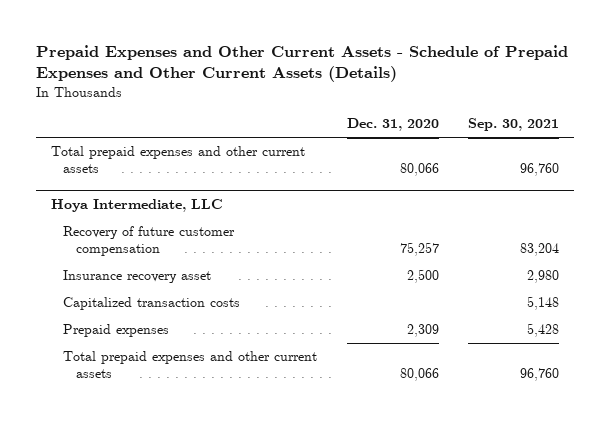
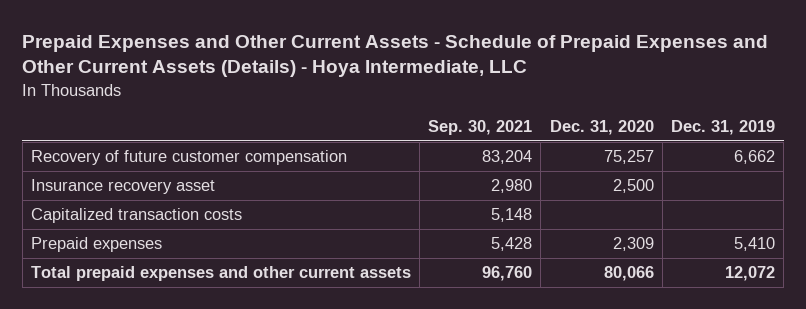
[36,45,569,83] Prepaid Expenses and Other Current Assets - Schedule of Prepaid Expenses and Other Current Assets (Details) -> [22,34,769,78] Prepaid Expenses and Other Current Assets - Schedule of Prepaid Expenses and Other Current Assets (Details) - Hoya Intermediate, LLC
none -> [670,120,775,136] Dec. 31, 2019
[50,146,305,174] Total prepaid expenses and other current assets -> none
[50,198,223,212] Hoya Intermediate, LLC -> none

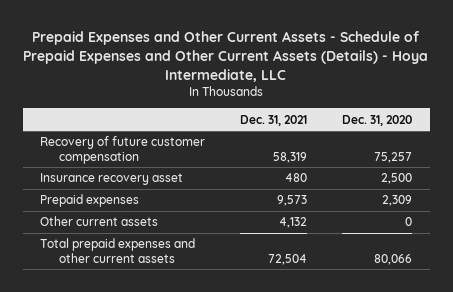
[428,120,533,136] Sep. 30, 2021 -> none
[670,120,775,136] Dec. 31, 2019 -> none
none -> [240,114,308,126] Dec. 31, 2021
[30,208,242,224] Capitalized transaction costs -> none
none -> [40,216,159,227] Other current assets

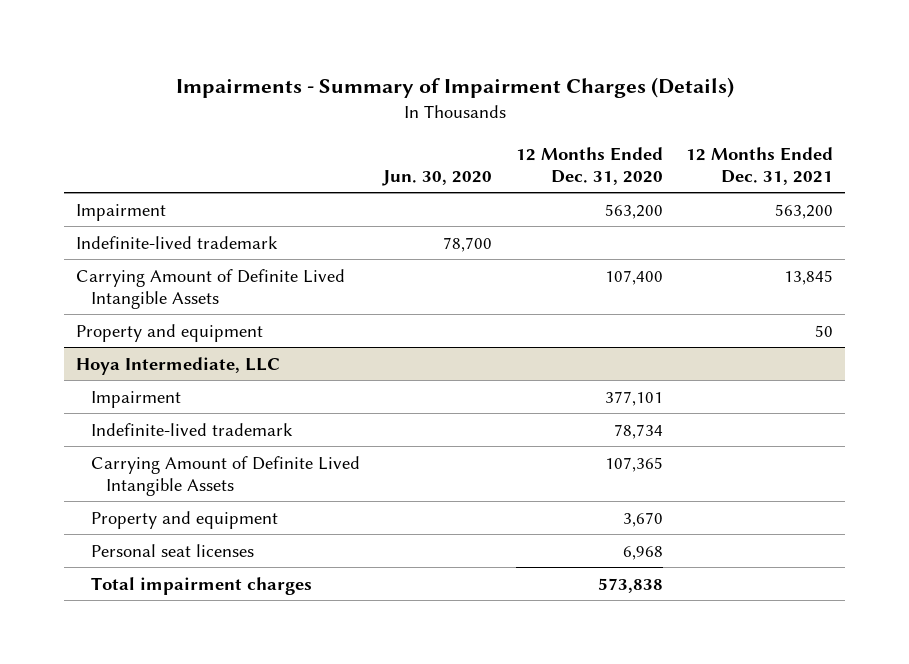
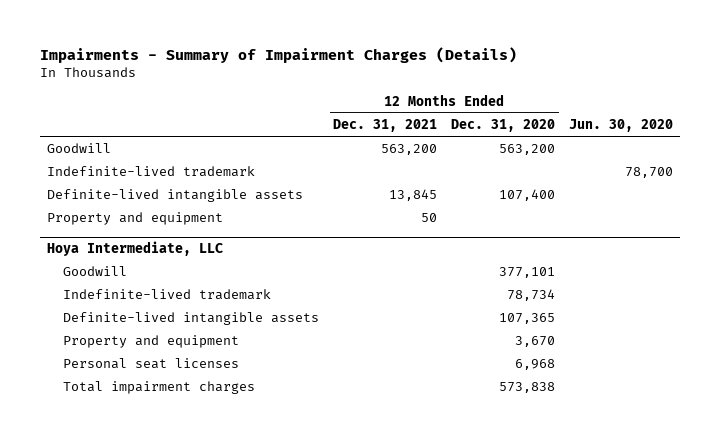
[75,203,166,221] Impairment -> [46,143,111,154] Goodwill
[75,268,345,309] Carrying Amount of Definite Lived Intangible Assets -> [46,189,303,203] Definite-lived intangible assets
[91,390,182,408] Impairment -> [63,266,128,277] Goodwill
[91,455,361,496] Carrying Amount of Definite Lived Intangible Assets -> [63,312,320,326] Definite-lived intangible assets

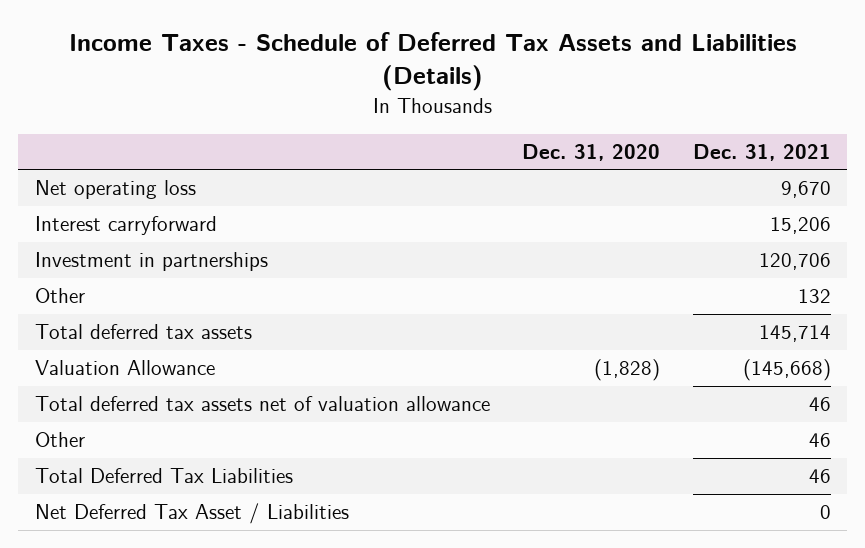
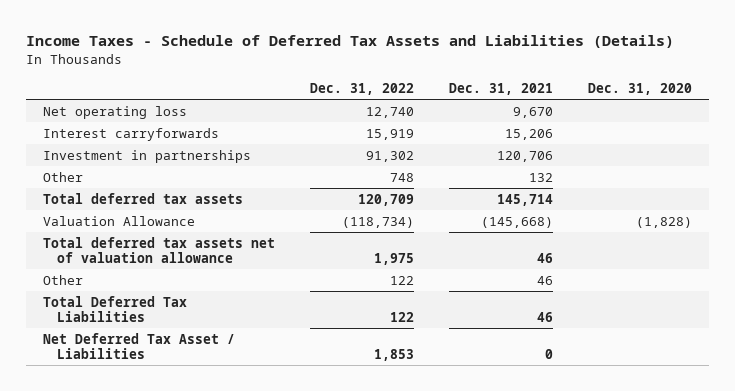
none -> [310,83,415,96] Dec. 31, 2022
[34,216,217,236] Interest carryforward -> [43,127,220,141] Interest carryforwards

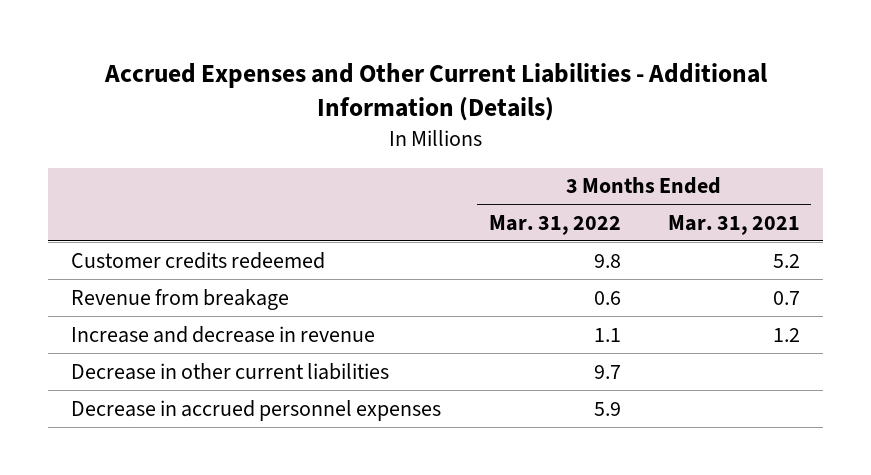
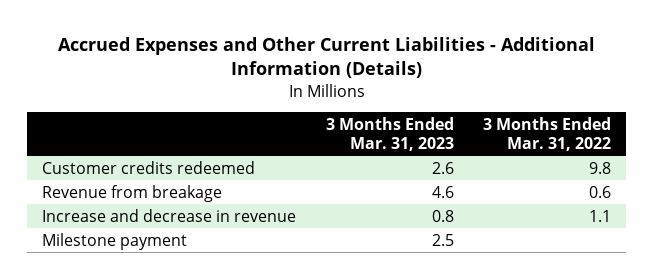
[667,214,800,235] Mar. 31, 2021 -> none
none -> [325,117,454,151] 3 Months Ended Mar. 31, 2023
[71,362,390,380] Decrease in other current liabilities -> none
[71,399,442,421] Decrease in accrued personnel expenses -> none
none -> [41,232,187,250] Milestone payment

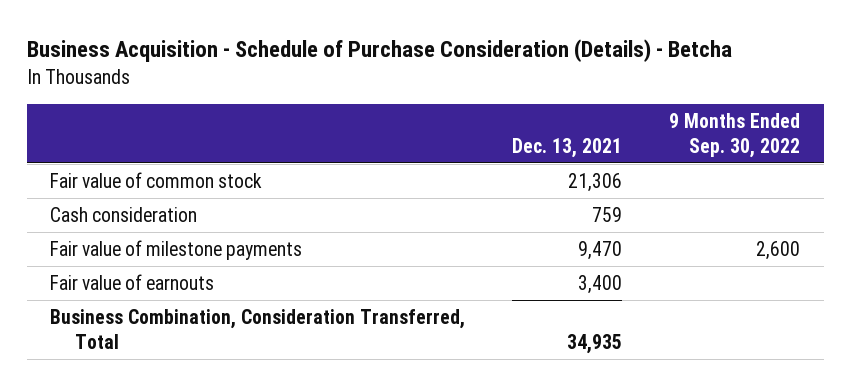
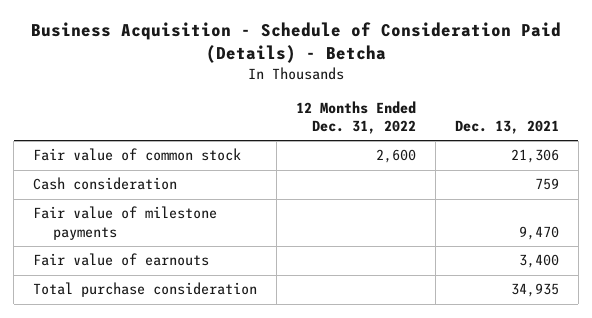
[26,39,732,63] Business Acquisition - Schedule of Purchase Consideration (Details) - Betcha -> [31,22,562,64] Business Acquisition - Schedule of Consideration Paid (Details) - Betcha
[669,112,801,158] 9 Months Ended Sep. 30, 2022 -> none
none -> [296,100,417,134] 12 Months Ended Dec. 31, 2022
[50,308,466,350] Business Combination, Consideration Transferred, Total -> [33,282,258,298] Total purchase consideration

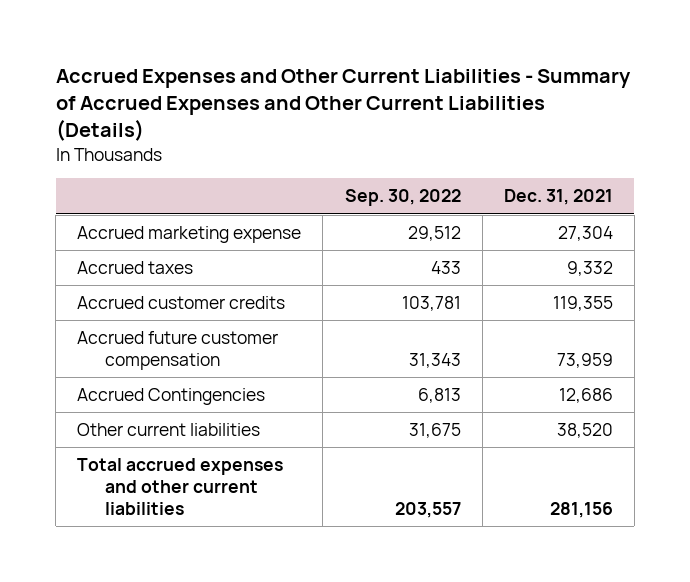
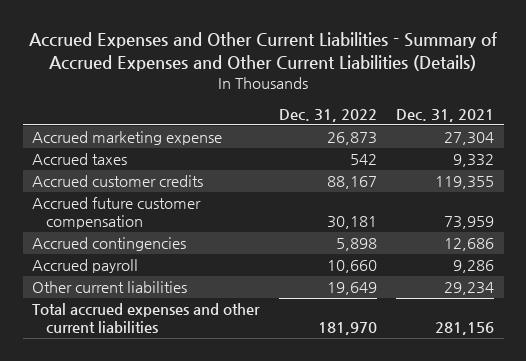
[344,189,461,207] Sep. 30, 2022 -> none
none -> [278,108,377,122] Dec. 31, 2022
[77,387,266,405] Accrued Contingencies -> [32,237,187,252] Accrued contingencies
none -> [32,259,139,274] Accrued payroll
[556,422,613,438] 38,520 -> [443,282,494,296] 29,234

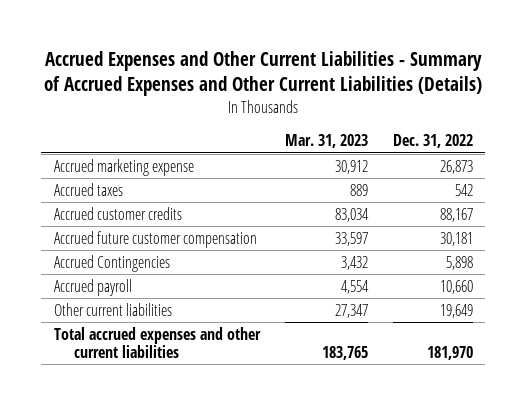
[395,108,494,122] Dec. 31, 2021 -> none
none -> [284,134,368,149] Mar. 31, 2023
[32,237,187,252] Accrued contingencies -> [53,254,170,272] Accrued Contingencies

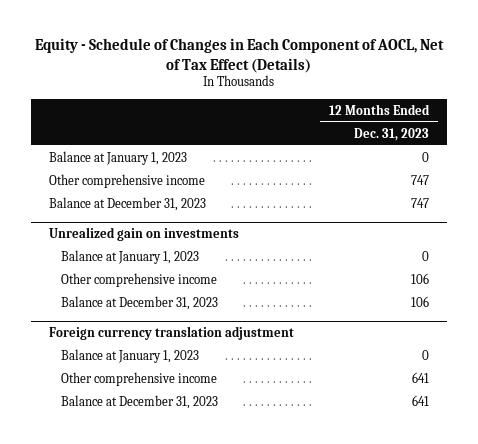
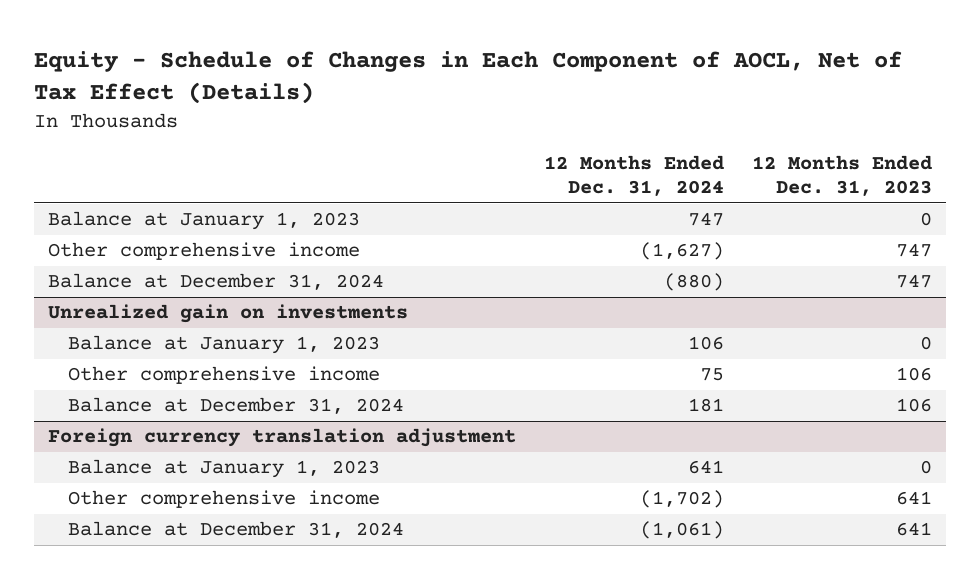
none -> [544,154,725,197] 12 Months Ended Dec. 31, 2024
[48,196,206,211] Balance at December 31, 2023 -> [48,273,385,291] Balance at December 31, 2024
[61,295,219,310] Balance at December 31, 2023 -> [67,397,404,415] Balance at December 31, 2024
[61,394,219,409] Balance at December 31, 2023 -> [67,521,404,539] Balance at December 31, 2024

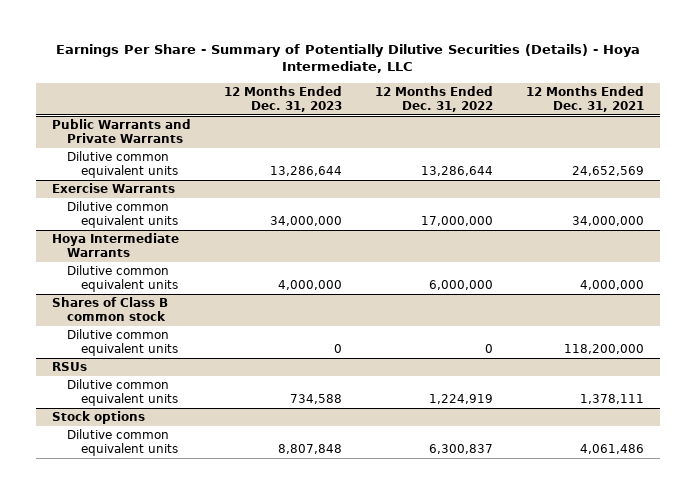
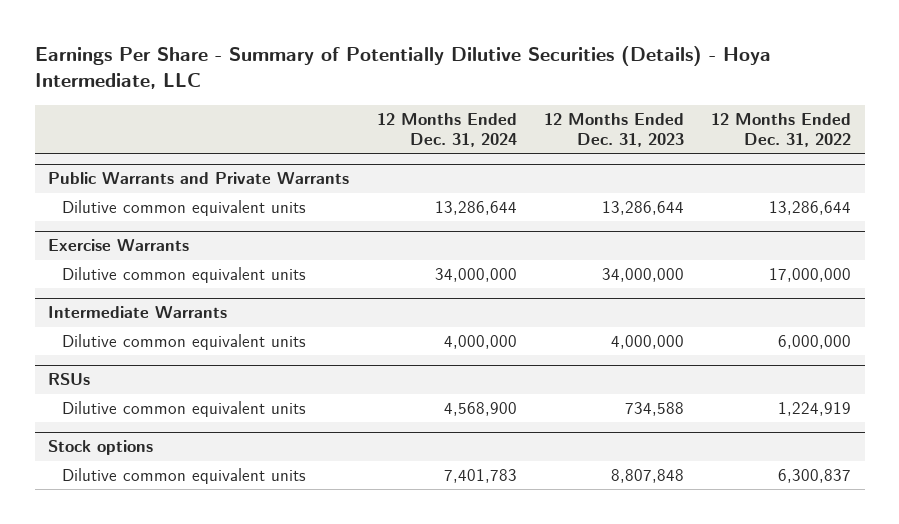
[525,85,644,112] 12 Months Ended Dec. 31, 2021 -> none
none -> [376,112,517,148] 12 Months Ended Dec. 31, 2024
[52,233,180,258] Hoya Intermediate Warrants -> [48,306,228,319] Intermediate Warrants
[52,297,169,322] Shares of Class B common stock -> none
[66,329,179,357] Dilutive common equivalent units -> none

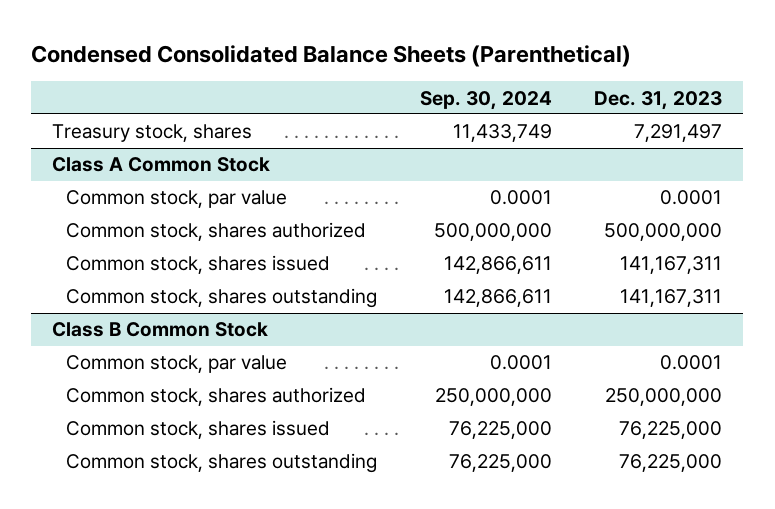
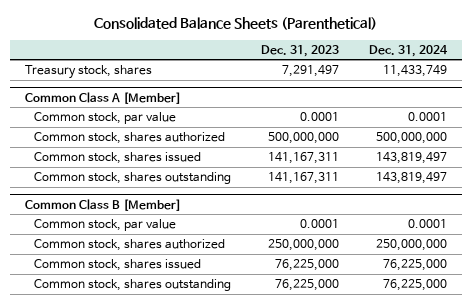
[31,44,632,67] Condensed Consolidated Balance Sheets (Parenthetical) -> [93,16,377,30] Consolidated Balance Sheets (Parenthetical)
[419,90,552,110] Sep. 30, 2024 -> none
none -> [368,44,448,57] Dec. 31, 2024
[52,157,271,173] Class A Common Stock -> [24,91,181,104] Common Class A [Member]
[52,322,269,338] Class B Common Stock -> [24,198,181,211] Common Class B [Member]

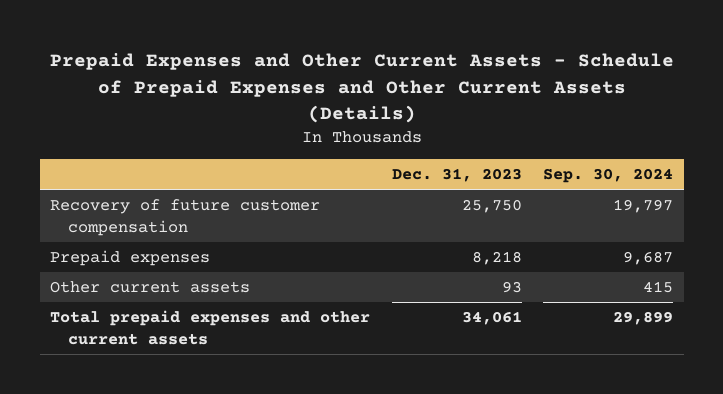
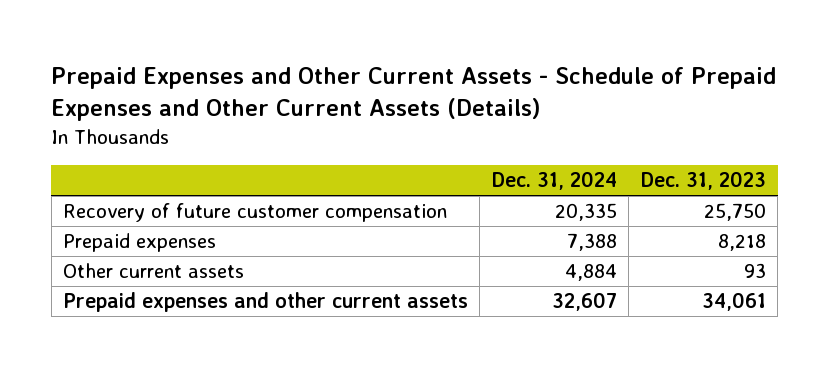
[542,168,673,184] Sep. 30, 2024 -> none
none -> [491,171,617,191] Dec. 31, 2024
[50,309,371,345] Total prepaid expenses and other current assets -> [62,292,468,313] Prepaid expenses and other current assets

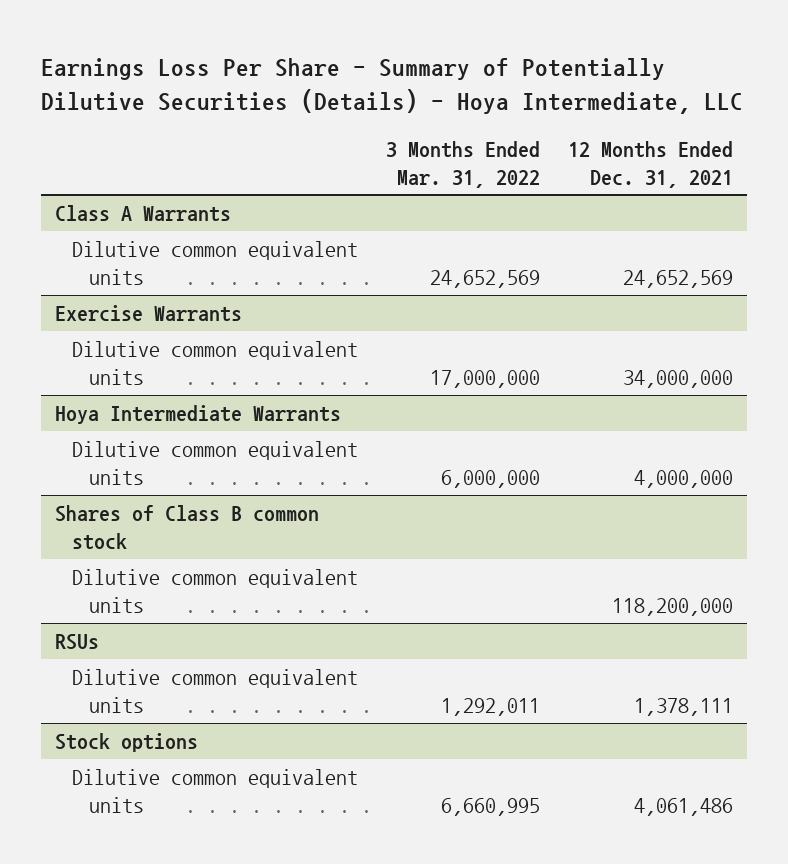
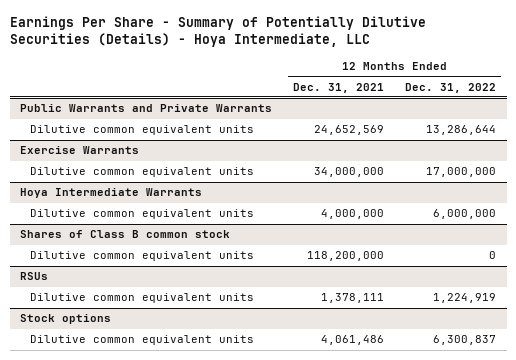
[41,58,744,115] Earnings Loss Per Share - Summary of Potentially Dilutive Securities (Details) - Hoya Intermediate, LLC -> [9,15,426,48] Earnings Per Share - Summary of Potentially Dilutive Securities (Details) - Hoya Intermediate, LLC
[385,140,540,188] 3 Months Ended Mar. 31, 2022 -> none
none -> [405,82,497,93] Dec. 31, 2022
[54,204,231,222] Class A Warrants -> [20,104,273,113] Public Warrants and Private Warrants

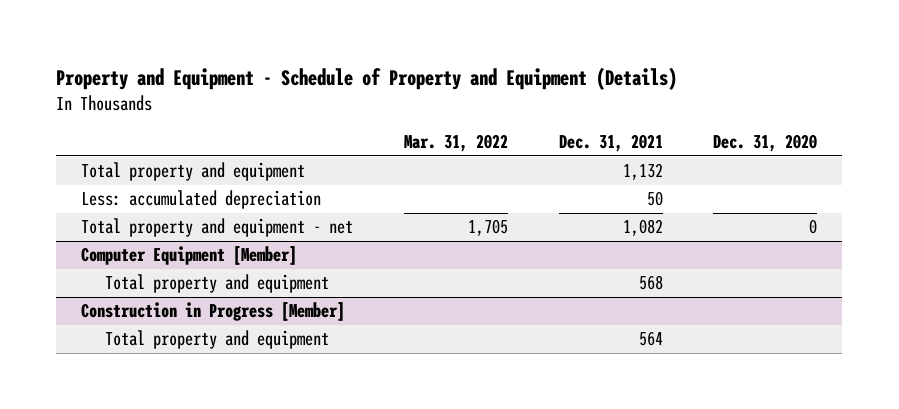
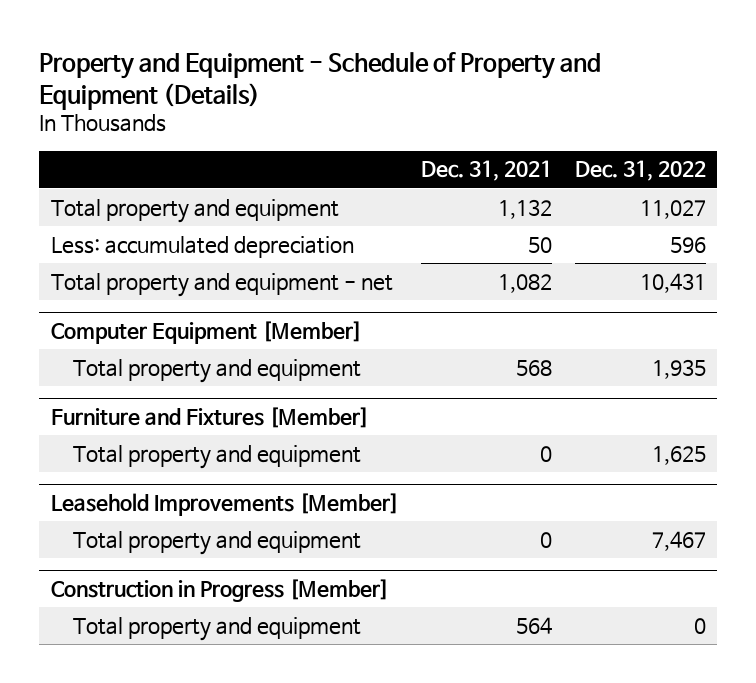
[403,134,508,153] Mar. 31, 2022 -> none
[713,134,818,153] Dec. 31, 2020 -> none
none -> [574,160,706,182] Dec. 31, 2022
none -> [50,407,369,429] Furniture and Fixtures [Member]
none -> [73,444,362,469] Total property and equipment
none -> [50,493,399,517] Leasehold Improvements [Member]
none -> [73,530,362,555] Total property and equipment

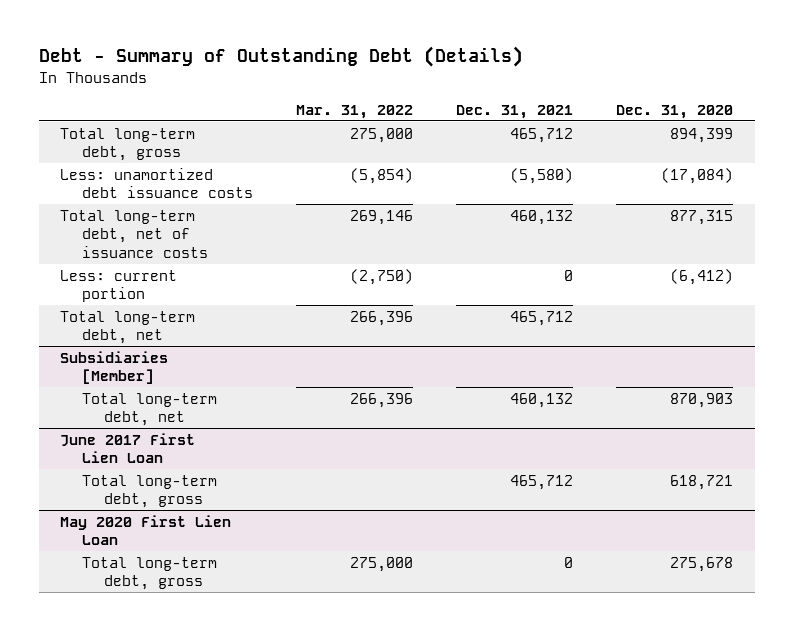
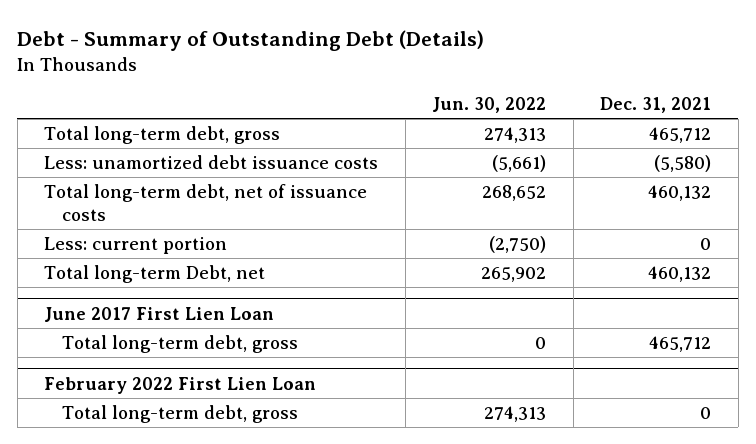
[296,104,414,119] Mar. 31, 2022 -> none
[616,104,734,119] Dec. 31, 2020 -> none
none -> [432,96,547,113] Jun. 30, 2022
[60,350,169,385] Subsidiaries [Member] -> none
[82,392,218,427] Total long-term debt, net -> none
[60,310,196,345] Total long-term debt, net -> [44,264,266,283] Total long-term Debt, net
[510,310,574,326] 465,712 -> [648,265,712,282] 460,132
[60,514,232,546] May 2020 First Lien Loan -> [44,376,317,394] February 2022 First Lien Loan

